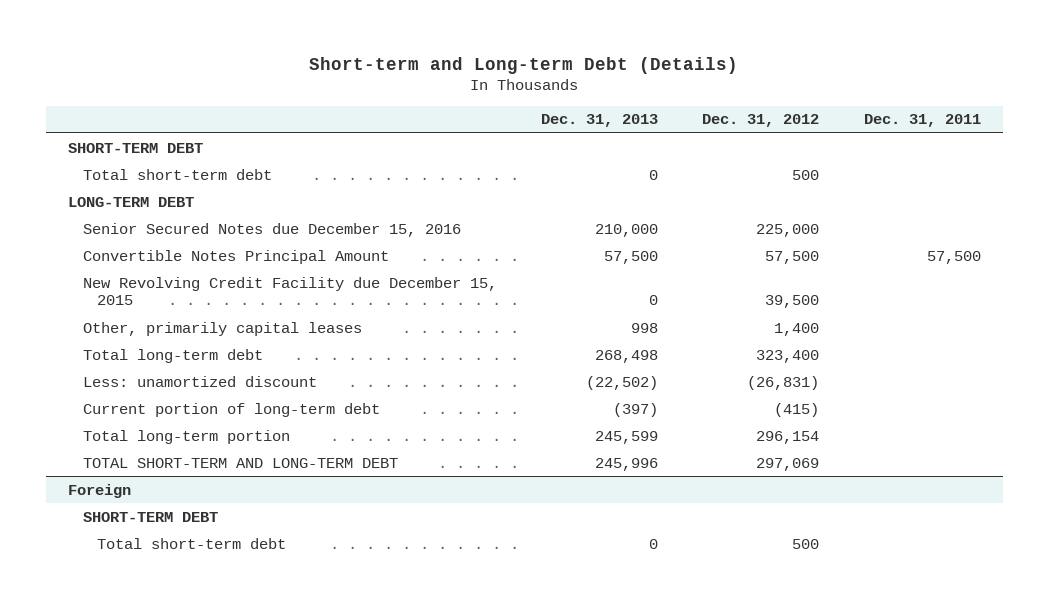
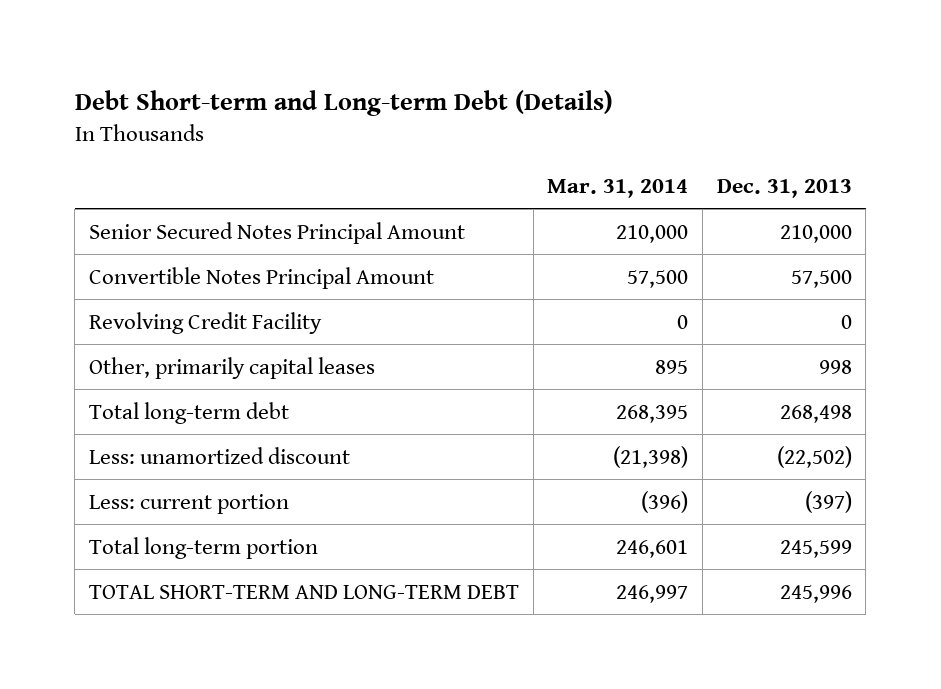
[309,56,739,74] Short-term and Long-term Debt (Details) -> [74,90,613,117] Debt Short-term and Long-term Debt (Details)
[702,114,820,128] Dec. 31, 2012 -> none
[863,114,981,128] Dec. 31, 2011 -> none
none -> [547,178,689,198] Mar. 31, 2014
[67,142,203,153] SHORT-TERM DEBT -> none
[82,168,272,180] Total short-term debt -> none
[67,196,194,207] LONG-TERM DEBT -> none
[82,222,461,237] Senior Secured Notes due December 15, 2016 -> [89,221,466,244] Senior Secured Notes Principal Amount
[82,276,497,306] New Revolving Credit Facility due December 15, 2015 -> [89,311,323,334] Revolving Credit Facility
[82,402,380,417] Current portion of long-term debt -> [89,493,290,514] Less: current portion
[67,483,131,498] Foreign -> none
[82,511,218,522] SHORT-TERM DEBT -> none
[97,537,287,549] Total short-term debt -> none

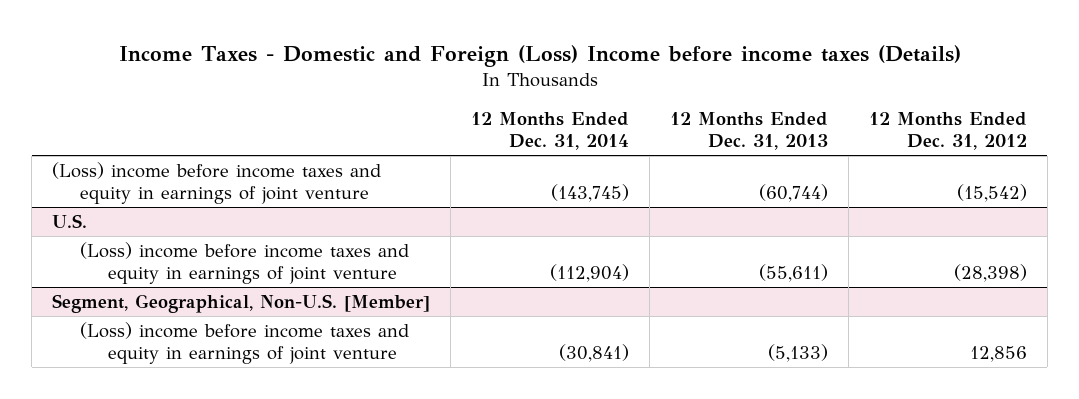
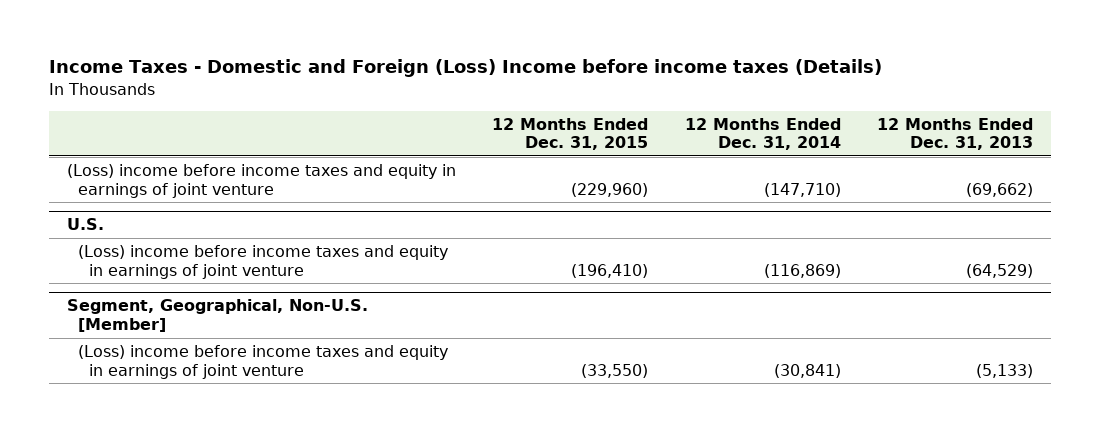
[868,112,1027,151] 12 Months Ended Dec. 31, 2012 -> none
none -> [492,117,649,151] 12 Months Ended Dec. 31, 2015
[551,183,630,202] (143,745) -> [763,182,841,197] (147,710)
[758,183,828,202] (60,744) -> [966,182,1034,197] (69,662)
[550,263,630,282] (112,904) -> [763,263,841,278] (116,869)
[758,263,828,282] (55,611) -> [966,263,1034,278] (64,529)

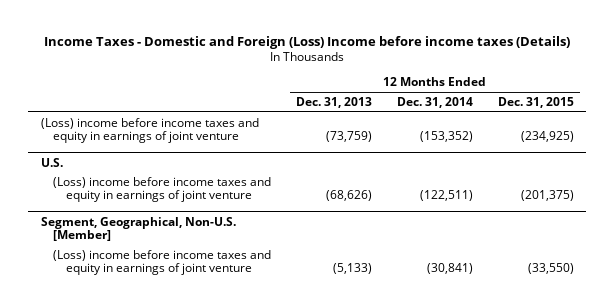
[571,182,649,197] (229,960) -> [520,131,574,143] (234,925)
[763,182,841,197] (147,710) -> [420,131,474,143] (153,352)
[966,182,1034,197] (69,662) -> [326,131,373,143] (73,759)
[571,263,649,278] (196,410) -> [520,190,574,202] (201,375)
[763,263,841,278] (116,869) -> [420,190,474,202] (122,511)
[966,263,1034,278] (64,529) -> [326,190,373,202] (68,626)

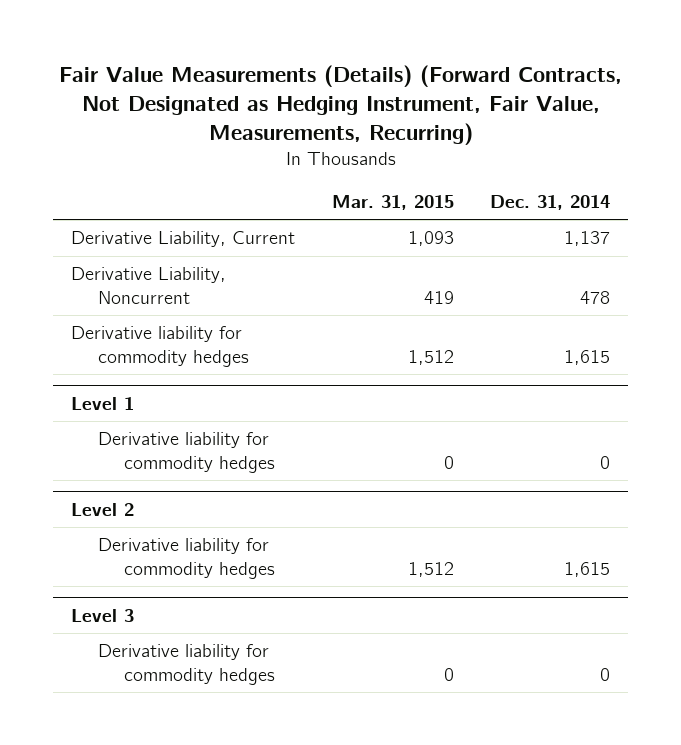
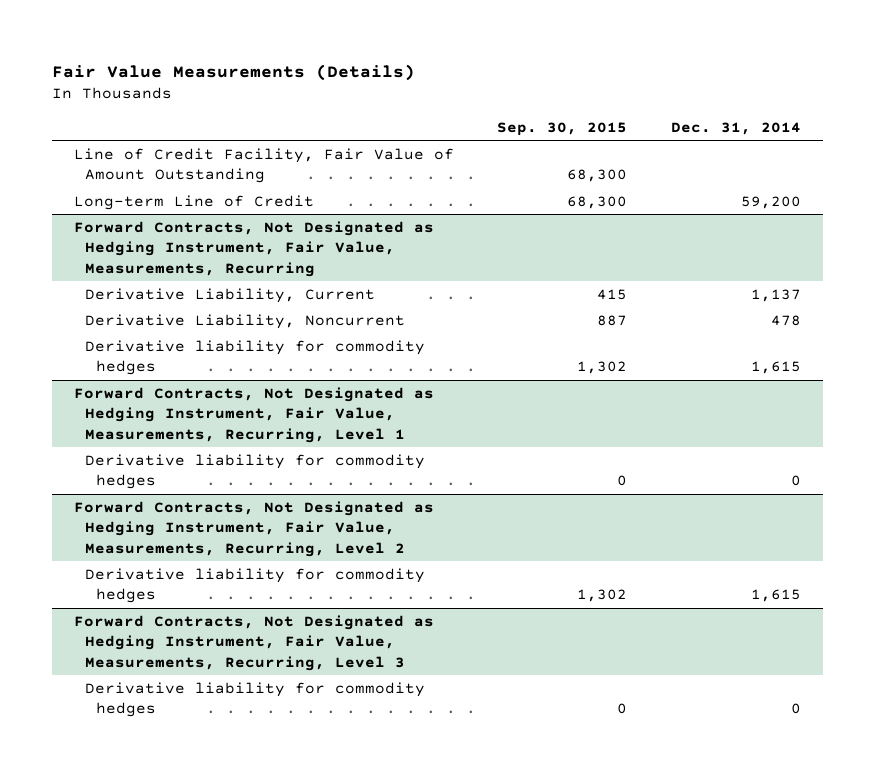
[58,65,622,145] Fair Value Measurements (Details) (Forward Contracts, Not Designated as Hedging Instrument, Fair Value, Measurements, Recurring) -> [51,63,415,81] Fair Value Measurements (Details)
[331,195,454,211] Mar. 31, 2015 -> none
none -> [497,121,628,136] Sep. 30, 2015
none -> [73,147,454,184] Line of Credit Facility, Fair Value of Amount Outstanding
none -> [73,194,314,210] Long-term Line of Credit
none -> [73,220,434,277] Forward Contracts, Not Designated as Hedging Instrument, Fair Value, Measurements, Recurring
[71,396,135,410] Level 1 -> none
none -> [73,386,434,443] Forward Contracts, Not Designated as Hedging Instrument, Fair Value, Measurements, Recurring, Level 1
[71,502,135,516] Level 2 -> none
none -> [73,500,434,557] Forward Contracts, Not Designated as Hedging Instrument, Fair Value, Measurements, Recurring, Level 2
[71,608,135,622] Level 3 -> none
none -> [73,614,434,671] Forward Contracts, Not Designated as Hedging Instrument, Fair Value, Measurements, Recurring, Level 3

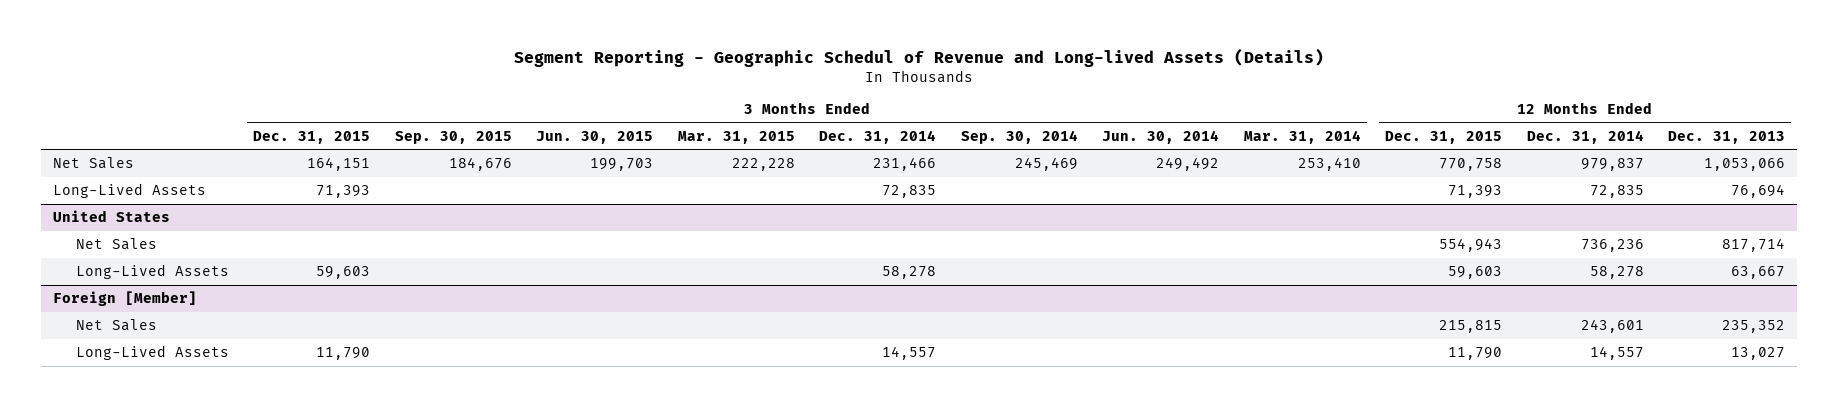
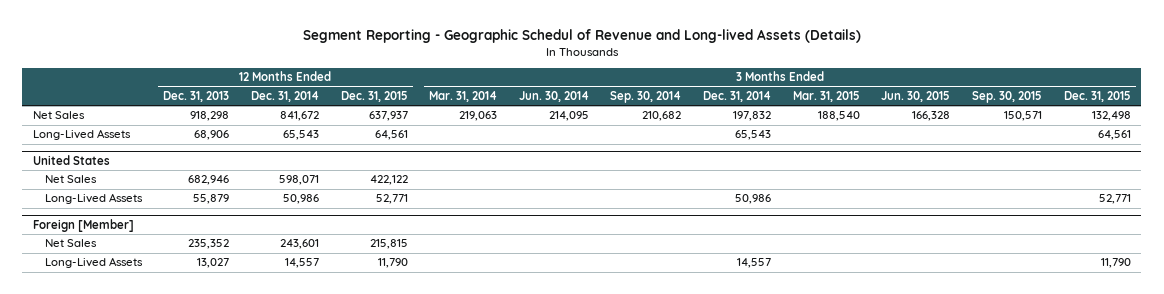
[307,157,371,172] 164,151 -> [1091,111,1131,122] 132,498
[448,157,512,172] 184,676 -> [1003,111,1042,122] 150,571
[590,158,654,172] 199,703 -> [912,111,951,122] 166,328
[731,158,795,172] 222,228 -> [817,111,860,122] 188,540
[873,157,937,172] 231,466 -> [733,111,772,122] 197,832
[1014,157,1078,172] 245,469 -> [642,111,682,122] 210,682
[1156,157,1220,172] 249,492 -> [548,111,589,122] 214,095
[1297,157,1361,172] 253,410 -> [459,111,498,122] 219,063
[1439,158,1503,172] 770,758 -> [368,111,408,122] 637,937
[1580,158,1644,172] 979,837 -> [279,111,319,122] 841,672
[1704,158,1786,172] 1,053,066 -> [190,111,230,122] 918,298
[316,185,371,199] 71,393 -> [1097,130,1131,141] 64,561
[882,185,937,199] 72,835 -> [735,130,772,141] 65,543
[1448,185,1503,199] 71,393 -> [374,130,408,141] 64,561
[1589,185,1644,199] 72,835 -> [282,130,319,141] 65,543
[1731,184,1786,199] 76,694 -> [194,130,230,141] 68,906
[1439,238,1503,253] 554,943 -> [369,175,408,186] 422,122
[1580,239,1644,253] 736,236 -> [278,175,319,186] 598,071
[1722,238,1786,253] 817,714 -> [188,175,230,186] 682,946
[316,266,371,280] 59,603 -> [1098,194,1131,205] 52,771
[882,266,937,280] 58,278 -> [735,194,772,205] 50,986
[1448,266,1503,280] 59,603 -> [375,194,408,205] 52,771
[1589,266,1644,280] 58,278 -> [282,194,319,205] 50,986
[1731,266,1786,280] 63,667 -> [193,194,230,205] 55,879

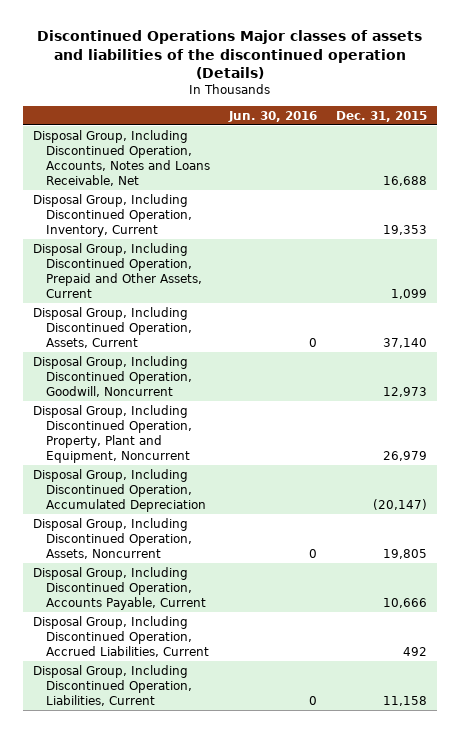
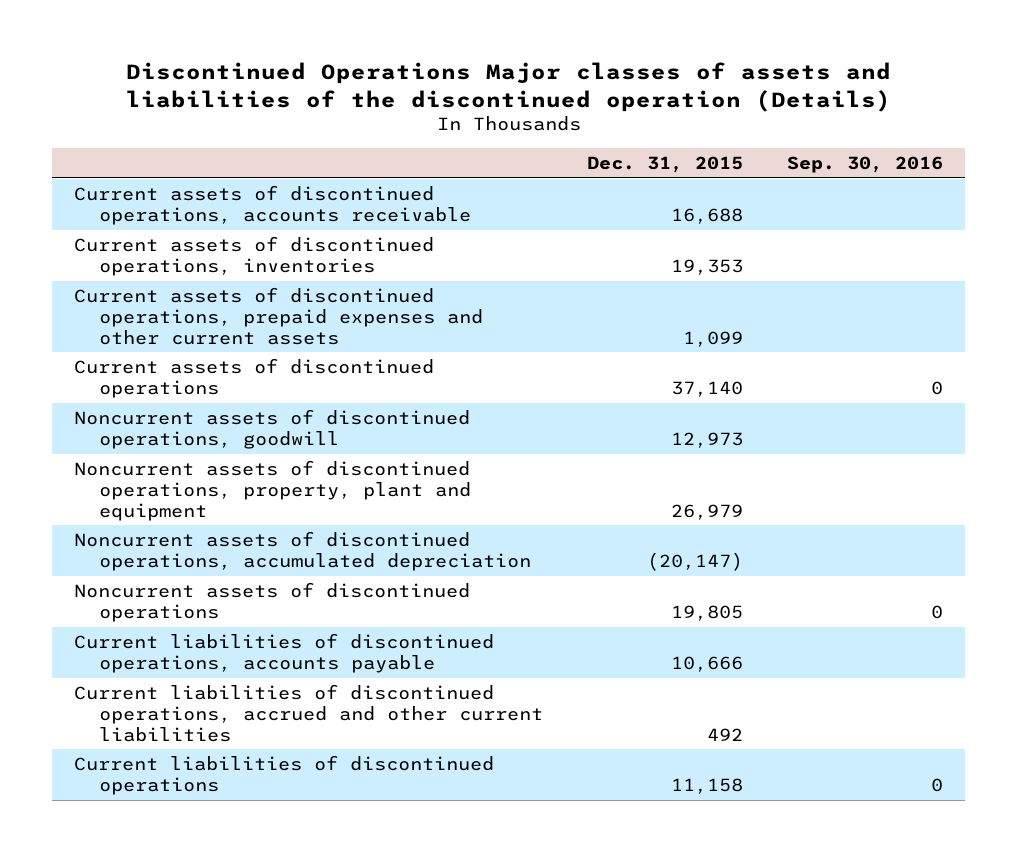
[228,110,318,122] Jun. 30, 2016 -> none
none -> [787,156,944,174] Sep. 30, 2016
[32,129,210,186] Disposal Group, Including Discontinued Operation, Accounts, Notes and Loans Receivable, Net -> [73,185,472,225] Current assets of discontinued operations, accounts receivable
[32,193,192,237] Disposal Group, Including Discontinued Operation, Inventory, Current -> [73,236,434,276] Current assets of discontinued operations, inventories
[32,242,202,298] Disposal Group, Including Discontinued Operation, Prepaid and Other Assets, Current -> [73,287,484,345] Current assets of discontinued operations, prepaid expenses and other current assets
[32,306,192,348] Disposal Group, Including Discontinued Operation, Assets, Current -> [73,358,434,398] Current assets of discontinued operations
[32,355,192,397] Disposal Group, Including Discontinued Operation, Goodwill, Noncurrent -> [73,409,470,449] Noncurrent assets of discontinued operations, goodwill
[32,404,192,463] Disposal Group, Including Discontinued Operation, Property, Plant and Equipment, Noncurrent -> [73,460,472,521] Noncurrent assets of discontinued operations, property, plant and equipment
[32,468,206,512] Disposal Group, Including Discontinued Operation, Accumulated Depreciation -> [73,531,532,571] Noncurrent assets of discontinued operations, accumulated depreciation
[32,517,192,559] Disposal Group, Including Discontinued Operation, Assets, Noncurrent -> [73,582,470,622] Noncurrent assets of discontinued operations
[32,566,206,610] Disposal Group, Including Discontinued Operation, Accounts Payable, Current -> [73,633,494,673] Current liabilities of discontinued operations, accounts payable
[32,615,209,657] Disposal Group, Including Discontinued Operation, Accrued Liabilities, Current -> [73,684,544,742] Current liabilities of discontinued operations, accrued and other current liabilities
[32,664,192,706] Disposal Group, Including Discontinued Operation, Liabilities, Current -> [73,755,494,795] Current liabilities of discontinued operations

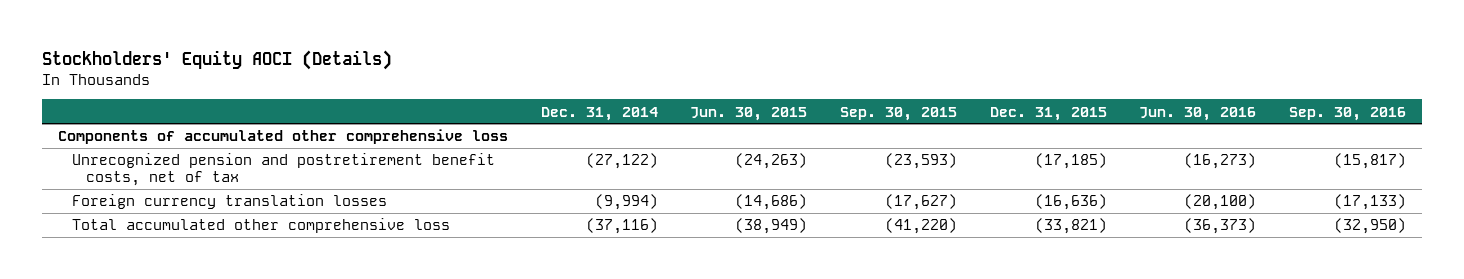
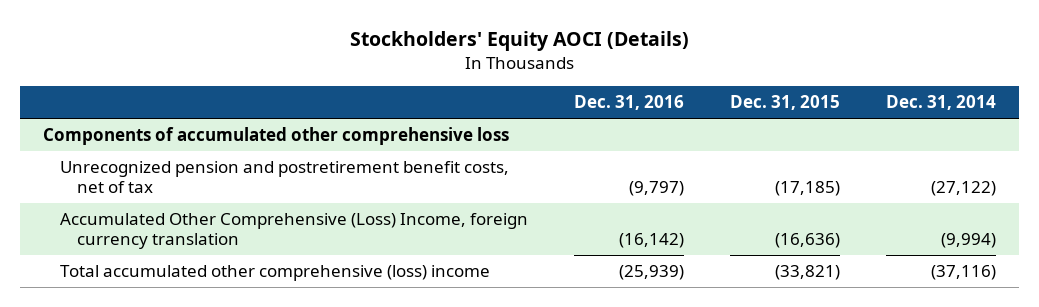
[690,106,808,121] Jun. 30, 2015 -> none
[840,106,958,121] Sep. 30, 2015 -> none
[1139,106,1257,121] Jun. 30, 2016 -> none
[1289,106,1407,121] Sep. 30, 2016 -> none
none -> [573,95,684,111] Dec. 31, 2016
[72,194,388,210] Foreign currency translation losses -> [60,213,529,249] Accumulated Other Comprehensive (Loss) Income, foreign currency translation
[72,218,451,234] Total accumulated other comprehensive loss -> [60,265,491,282] Total accumulated other comprehensive (loss) income

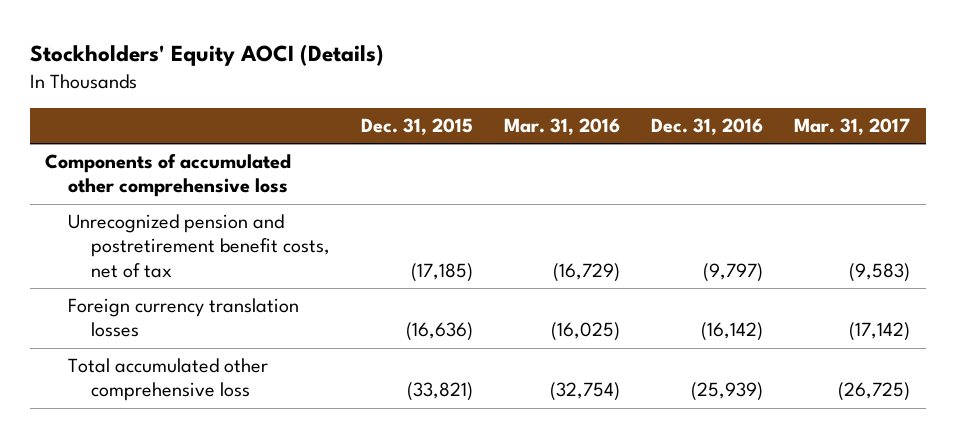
[885,95,996,111] Dec. 31, 2014 -> none
none -> [504,117,621,135] Mar. 31, 2016
none -> [794,117,911,135] Mar. 31, 2017
[60,213,529,249] Accumulated Other Comprehensive (Loss) Income, foreign currency translation -> [68,298,300,338] Foreign currency translation losses
[60,265,491,282] Total accumulated other comprehensive (loss) income -> [68,358,269,402] Total accumulated other comprehensive loss

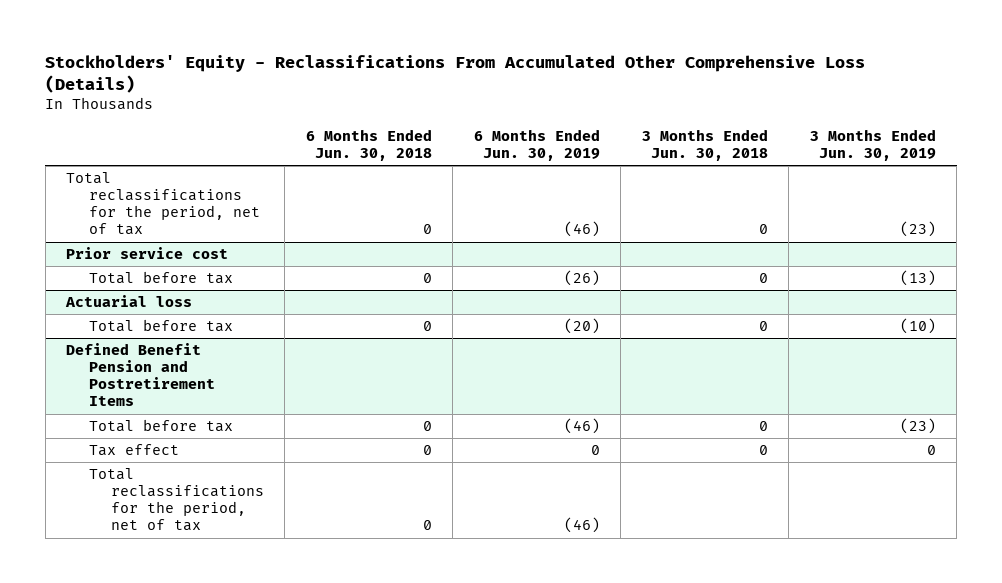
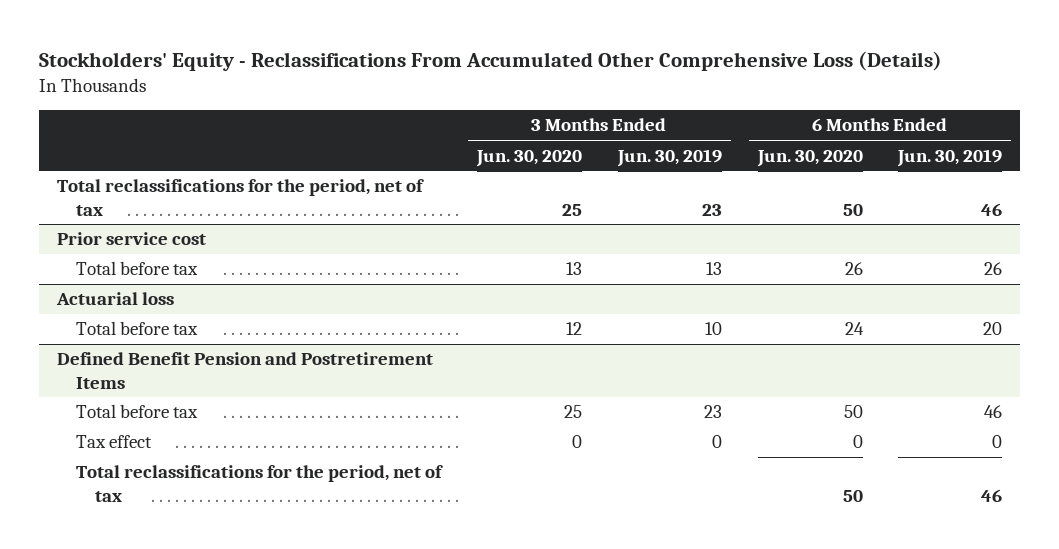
[305,128,432,162] 6 Months Ended Jun. 30, 2018 -> none
[641,128,768,162] 3 Months Ended Jun. 30, 2018 -> none
none -> [475,149,582,167] Jun. 30, 2020
none -> [756,149,863,167] Jun. 30, 2020
[563,221,600,238] (46) -> [981,202,1003,216] 46
[899,221,936,238] (23) -> [701,203,722,216] 23
[563,270,600,287] (26) -> [984,262,1003,276] 26
[899,270,936,287] (13) -> [705,262,722,276] 13
[563,318,600,335] (20) -> [983,322,1003,336] 20
[899,318,936,335] (10) -> [704,322,722,336] 10
[563,418,600,435] (46) -> [984,405,1003,419] 46
[899,418,936,435] (23) -> [703,405,722,419] 23
[563,517,600,534] (46) -> [981,488,1003,502] 46

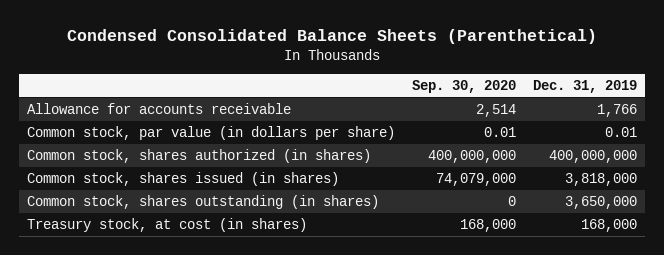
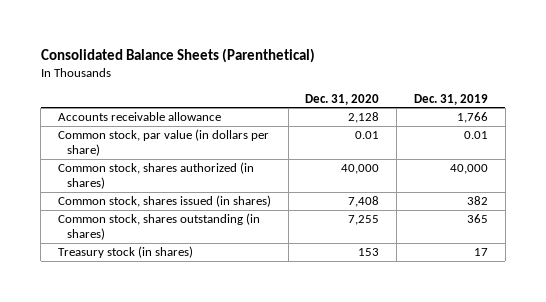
[67,29,598,45] Condensed Consolidated Balance Sheets (Parenthetical) -> [40,47,315,63] Consolidated Balance Sheets (Parenthetical)
[412,80,517,94] Sep. 30, 2020 -> none
none -> [305,93,380,105] Dec. 31, 2020
[27,103,292,115] Allowance for accounts receivable -> [57,112,221,122] Accounts receivable allowance
[548,150,637,164] 400,000,000 -> [450,164,489,175] 40,000
[564,173,637,187] 3,818,000 -> [467,196,489,206] 382
[564,196,637,210] 3,650,000 -> [467,214,489,224] 365
[27,218,308,233] Treasury stock, at cost (in shares) -> [57,246,193,259] Treasury stock (in shares)
[580,219,637,233] 168,000 -> [474,248,489,257] 17

